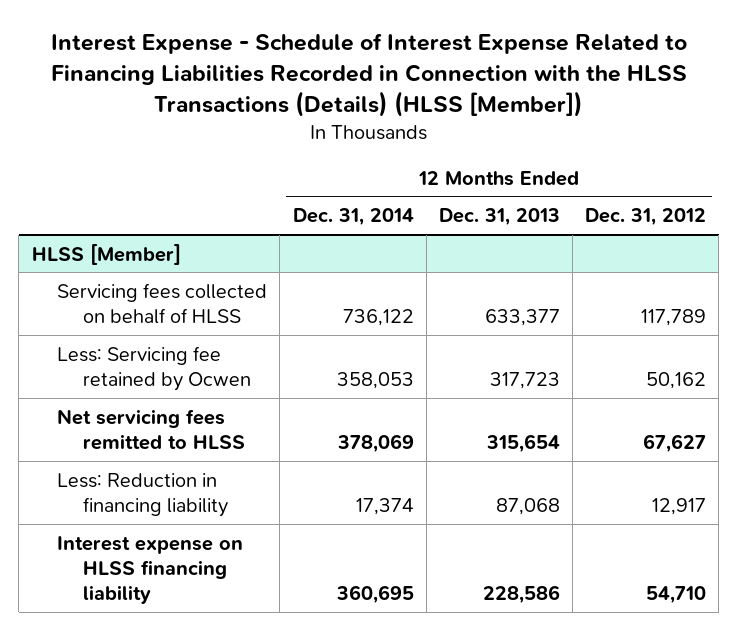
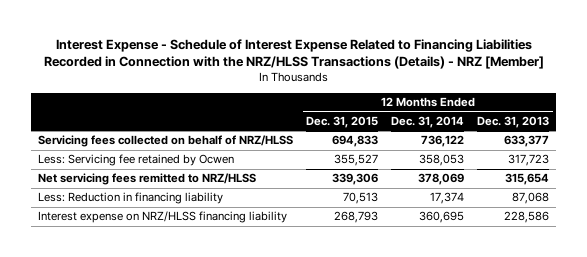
[50,33,687,118] Interest Expense - Schedule of Interest Expense Related to Financing Liabilities Recorded in Connection with the HLSS Transactions (Details) (HLSS [Member]) -> [43,38,544,70] Interest Expense - Schedule of Interest Expense Related to Financing Liabilities Recorded in Connection with the NRZ/HLSS Transactions (Details) - NRZ [Member]
[585,208,707,227] Dec. 31, 2012 -> none
none -> [306,115,379,128] Dec. 31, 2015
[31,243,181,265] HLSS [Member] -> none
[57,282,268,324] Servicing fees collected on behalf of HLSS -> [37,135,293,148] Servicing fees collected on behalf of NRZ/HLSS
[57,408,246,450] Net servicing fees remitted to HLSS -> [37,173,256,186] Net servicing fees remitted to NRZ/HLSS
[57,535,244,605] Interest expense on HLSS financing liability -> [37,211,287,224] Interest expense on NRZ/HLSS financing liability

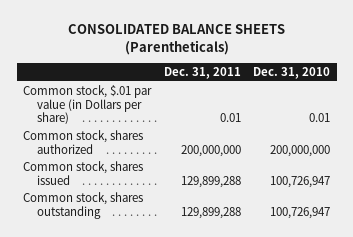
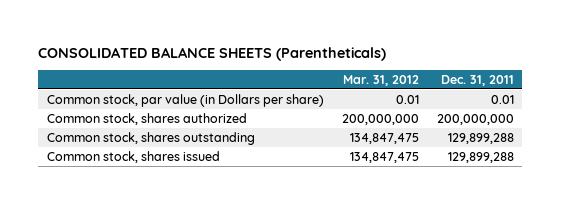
[253,67,331,80] Dec. 31, 2010 -> none
none -> [342,74,419,86] Mar. 31, 2012
[23,84,153,125] Common stock, $.01 par value (in Dollars per share) -> [47,93,325,107] Common stock, par value (in Dollars per share)
[23,160,144,185] Common stock, shares issued -> [47,150,221,163] Common stock, shares issued

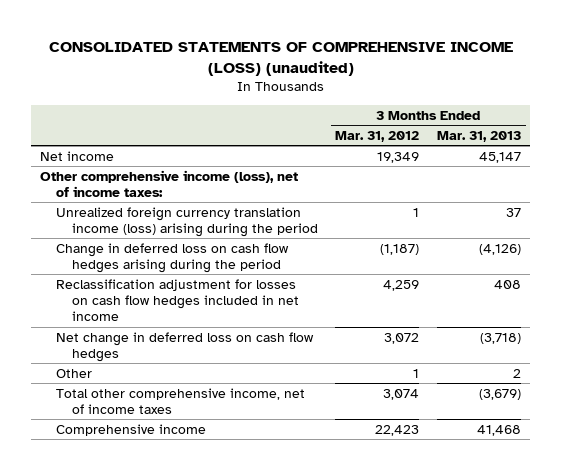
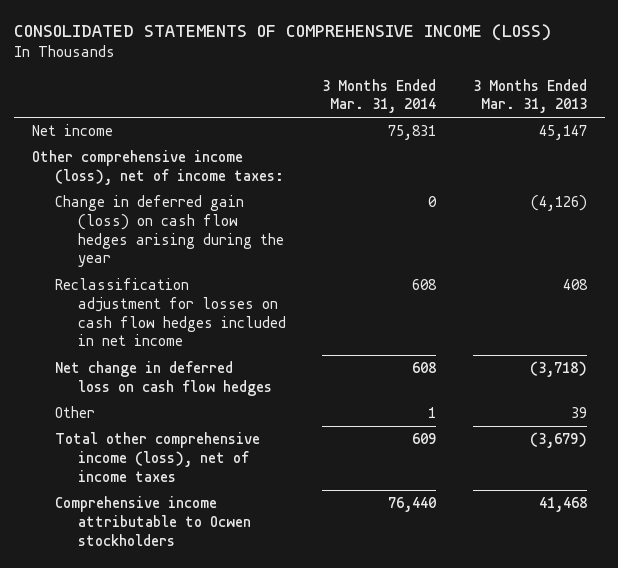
[48,42,513,77] CONSOLIDATED STATEMENTS OF COMPREHENSIVE INCOME (LOSS) (unaudited) -> [13,23,551,41] CONSOLIDATED STATEMENTS OF COMPREHENSIVE INCOME (LOSS)
[335,130,420,142] Mar. 31, 2012 -> none
none -> [322,78,437,114] 3 Months Ended Mar. 31, 2014
[55,206,318,237] Unrealized foreign currency translation income (loss) arising during the period -> none
[55,242,289,273] Change in deferred loss on cash flow hedges arising during the period -> [54,195,284,268] Change in deferred gain (loss) on cash flow hedges arising during the year
[513,368,522,378] 2 -> [570,407,587,419] 39
[55,387,305,414] Total other comprehensive income, net of income taxes -> [54,432,260,482] Total other comprehensive income (loss), net of income taxes
[55,423,206,436] Comprehensive income -> [54,496,251,546] Comprehensive income attributable to Ocwen stockholders

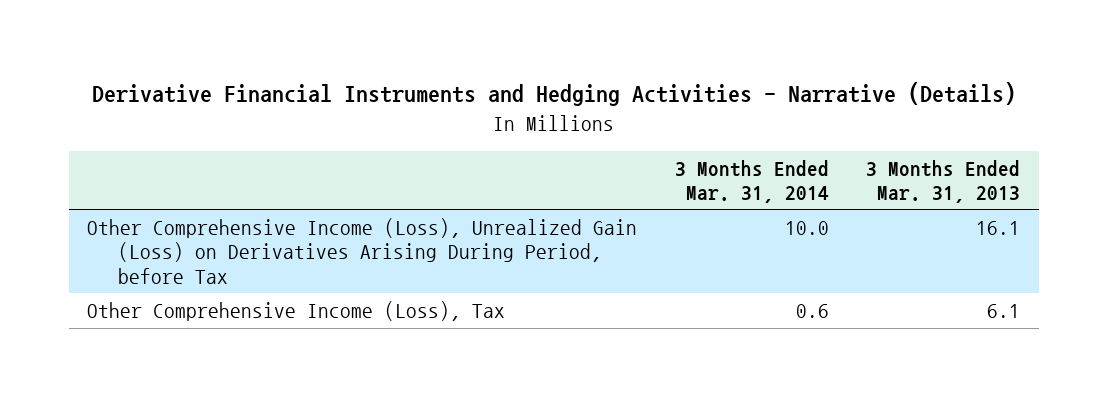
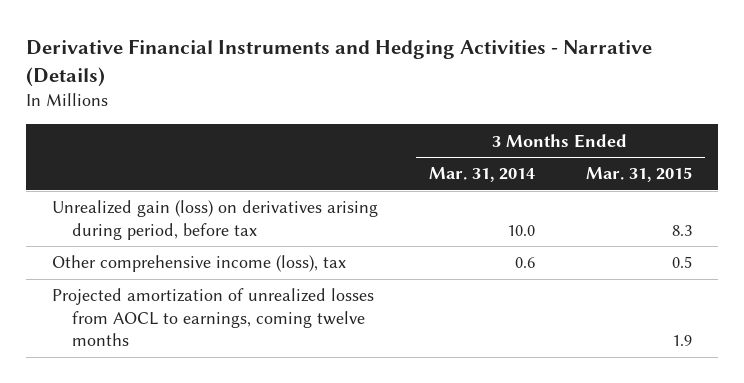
[866,159,1021,203] 3 Months Ended Mar. 31, 2013 -> none
none -> [586,167,693,183] Mar. 31, 2015
[87,217,638,284] Other Comprehensive Income (Loss), Unrealized Gain (Loss) on Derivatives Arising During Period, before Tax -> [51,200,378,240] Unrealized gain (loss) on derivatives arising during period, before tax
[87,300,506,321] Other Comprehensive Income (Loss), Tax -> [51,255,346,273] Other comprehensive income (loss), tax
none -> [51,288,374,347] Projected amortization of unrealized losses from AOCL to earnings, coming twelve months

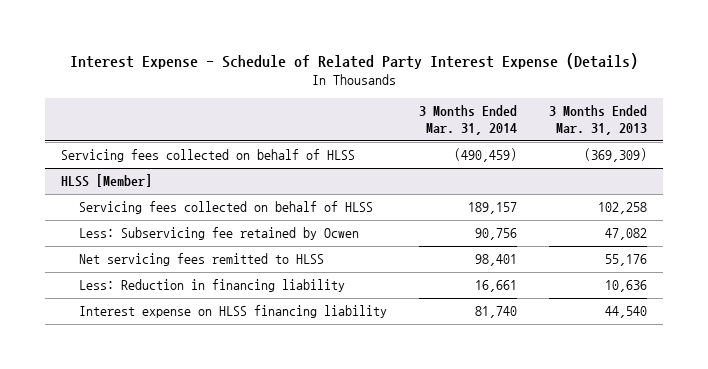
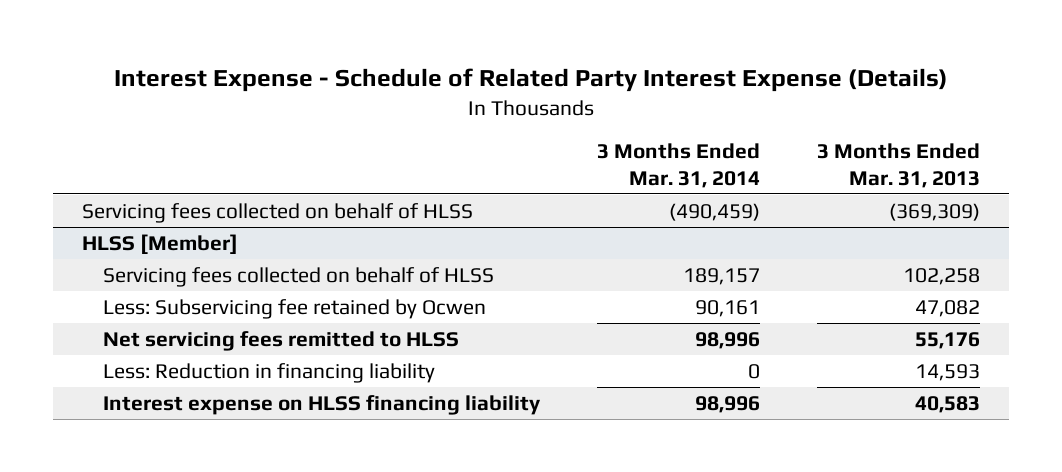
[474,228,517,241] 90,756 -> [695,299,761,317] 90,161
[474,254,517,267] 98,401 -> [695,331,761,349] 98,996
[474,280,517,293] 16,661 -> [748,363,761,379] 0
[604,280,647,293] 10,636 -> [915,363,981,381] 14,593
[474,306,517,319] 81,740 -> [695,395,761,413] 98,996
[604,306,647,319] 44,540 -> [915,395,981,413] 40,583

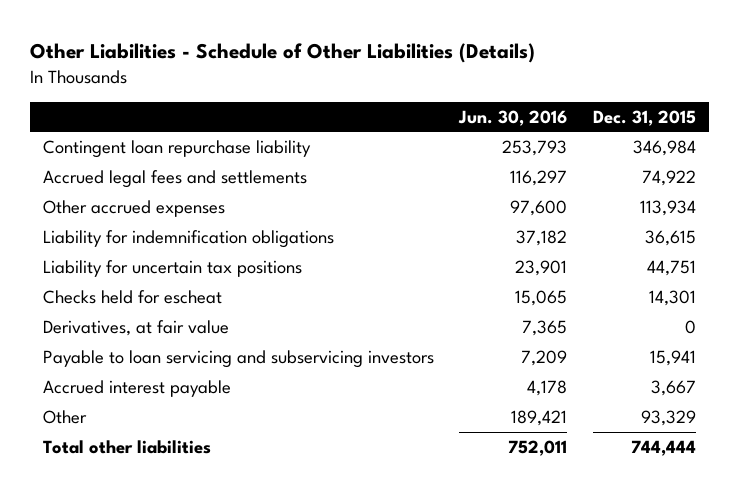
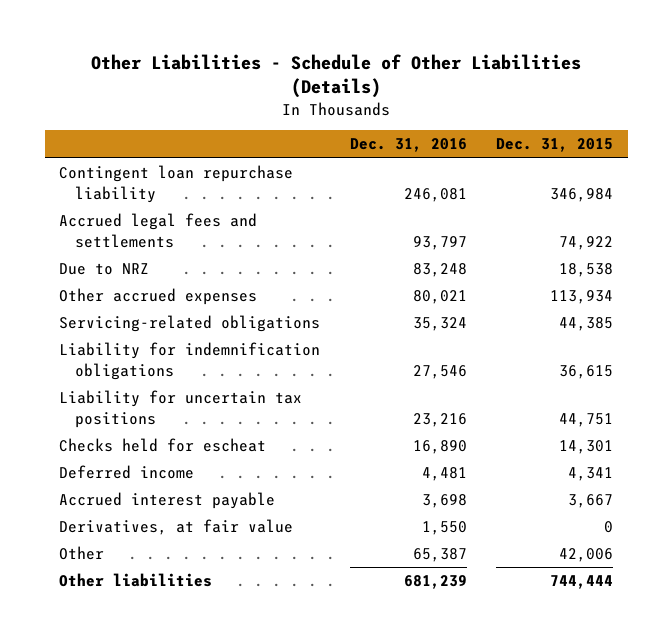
[458,109,568,126] Jun. 30, 2016 -> none
none -> [349,138,467,153] Dec. 31, 2016
none -> [59,263,150,276] Due to NRZ
none -> [59,315,321,333] Servicing-related obligations
[42,349,434,368] Payable to loan servicing and subservicing investors -> none
none -> [59,465,195,480] Deferred income
[42,319,229,336] Derivatives, at fair value -> [59,519,294,536] Derivatives, at fair value
[641,409,697,426] 93,329 -> [558,548,613,563] 42,006
[42,439,211,454] Total other liabilities -> [59,573,213,588] Other liabilities

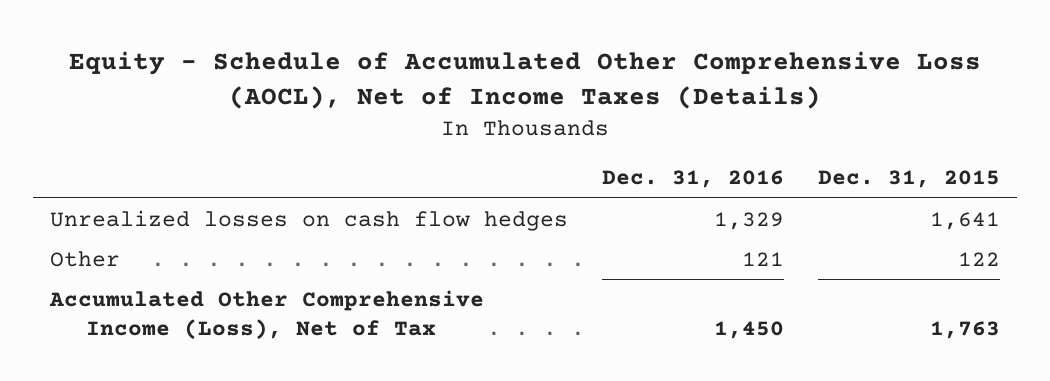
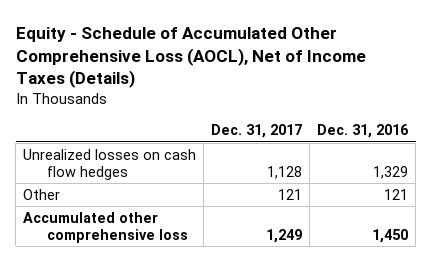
[817,170,1000,189] Dec. 31, 2015 -> none
none -> [211,124,303,139] Dec. 31, 2017
[49,289,485,340] Accumulated Other Comprehensive Income (Loss), Net of Tax -> [23,211,188,243] Accumulated other comprehensive loss

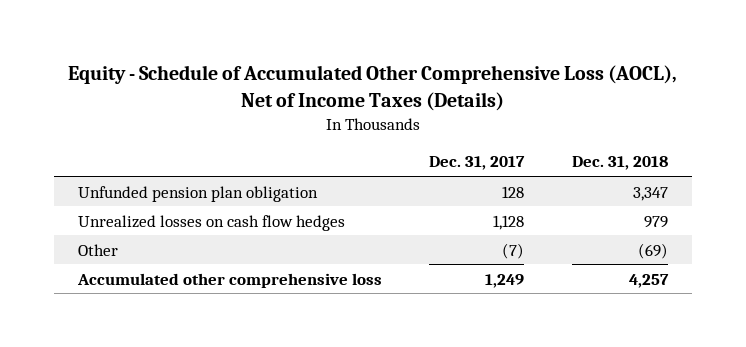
[317,124,410,139] Dec. 31, 2016 -> none
none -> [572,156,669,171] Dec. 31, 2018
none -> [77,185,318,202] Unfunded pension plan obligation
[278,188,303,200] 121 -> [502,242,525,259] (7)

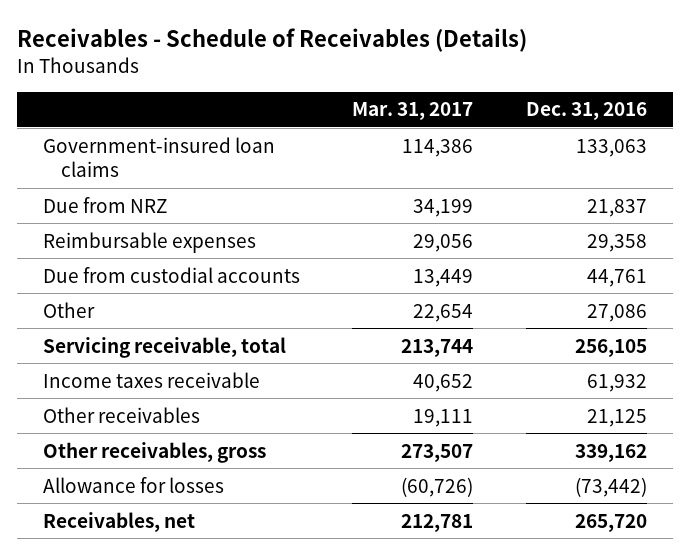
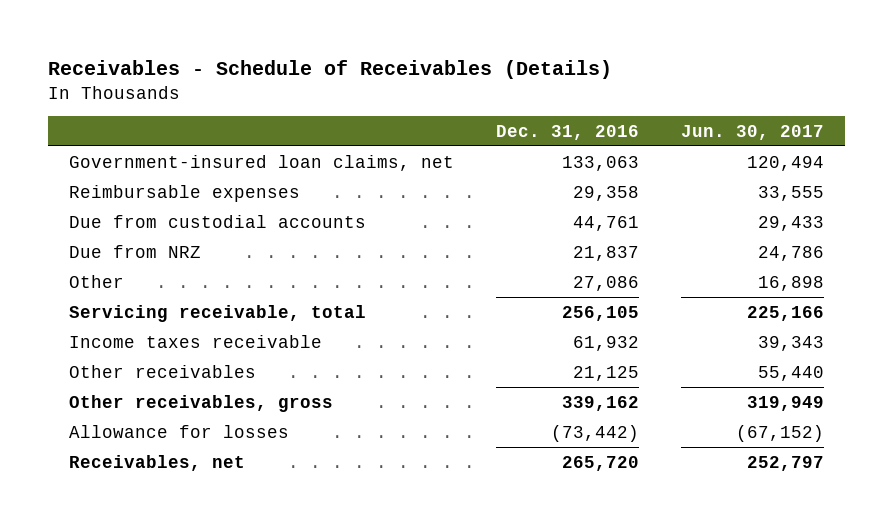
[352,102,474,121] Mar. 31, 2017 -> none
none -> [680,124,824,140] Jun. 30, 2017
[43,136,276,178] Government-insured loan claims -> [68,154,454,171] Government-insured loan claims, net
[43,196,168,213] Due from NRZ -> [68,244,201,258] Due from NRZ

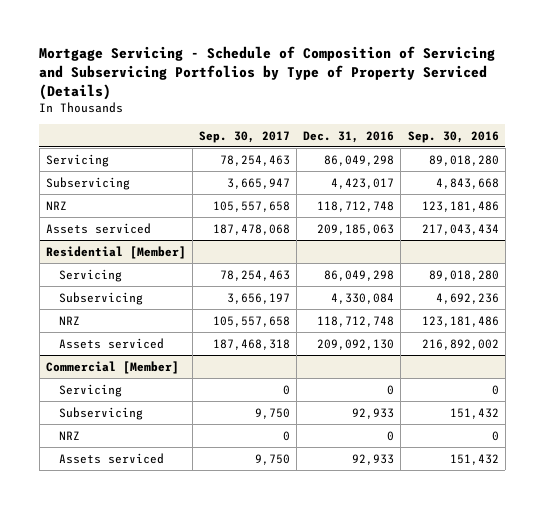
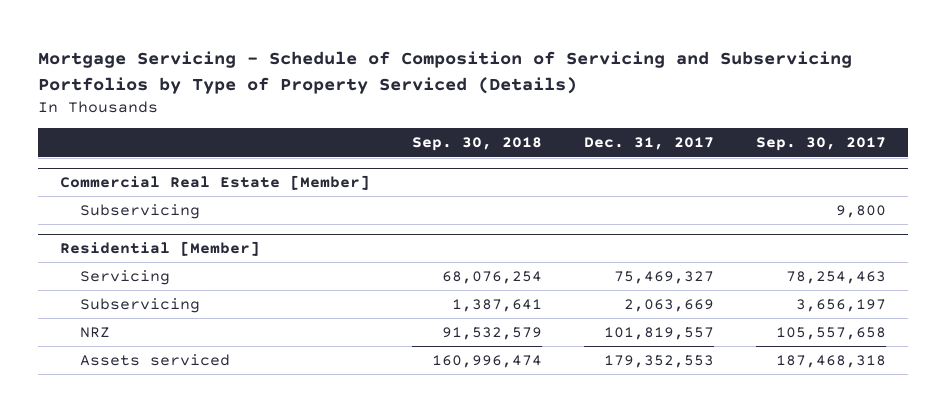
[303,130,395,143] Dec. 31, 2016 -> none
[407,130,499,143] Sep. 30, 2016 -> none
none -> [411,137,542,152] Sep. 30, 2018
none -> [584,137,715,151] Dec. 31, 2017
[45,153,109,167] Servicing -> none
[45,200,67,210] NRZ -> none
[45,222,151,234] Assets serviced -> none
none -> [59,175,370,191] Commercial Real Estate [Member]
[227,177,291,189] 3,665,947 -> [836,205,887,219] 9,800
[45,360,179,374] Commercial [Member] -> none
[59,383,123,397] Servicing -> none
[59,406,144,420] Subservicing -> none
[59,430,81,440] NRZ -> none
[59,452,165,464] Assets serviced -> none

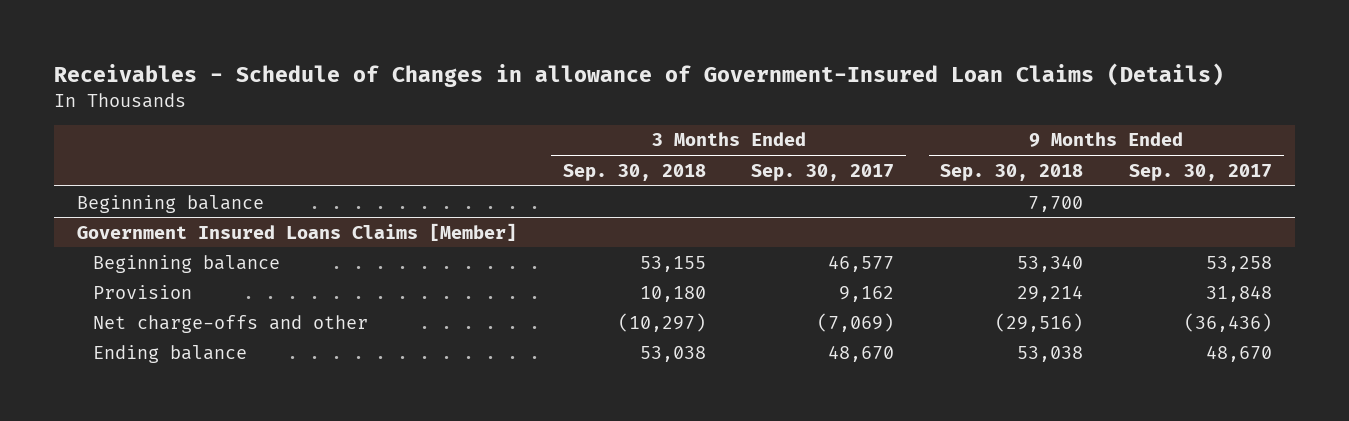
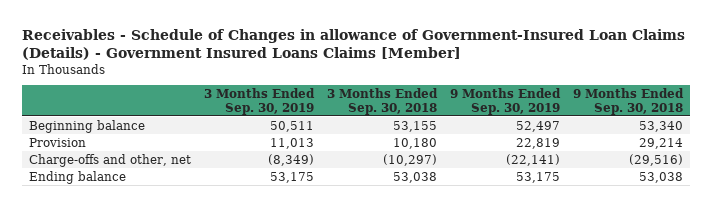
[54,63,1225,88] Receivables - Schedule of Changes in allowance of Government-Insured Loan Claims (Details) -> [21,29,685,61] Receivables - Schedule of Changes in allowance of Government-Insured Loan Claims (Details) - Government Insured Loans Claims [Member]
[751,163,895,181] Sep. 30, 2017 -> none
[1129,163,1273,181] Sep. 30, 2017 -> none
none -> [203,88,315,115] 3 Months Ended Sep. 30, 2019
none -> [450,88,562,115] 9 Months Ended Sep. 30, 2019
[76,194,264,213] Beginning balance -> none
[76,222,517,241] Government Insured Loans Claims [Member] -> none
[92,314,368,333] Net charge-offs and other -> [28,153,191,167] Charge-offs and other, net

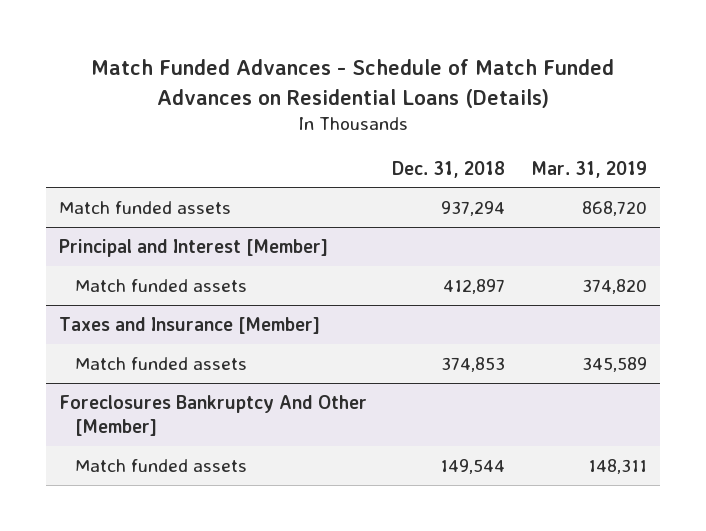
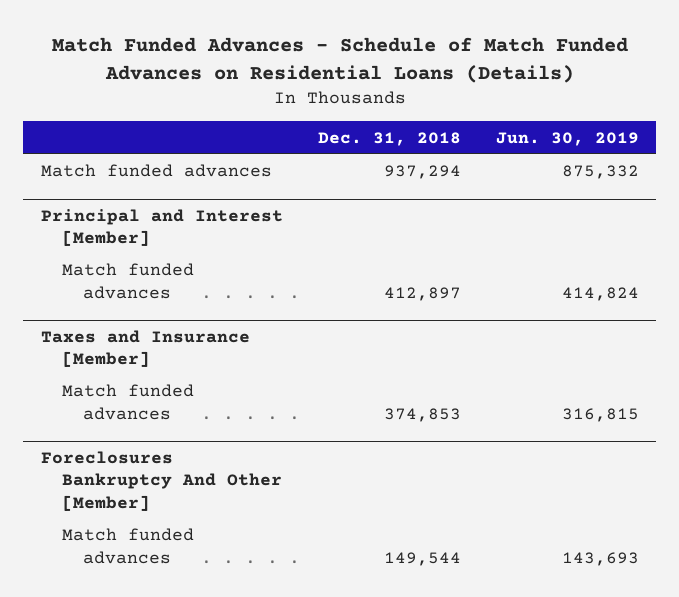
[530,160,647,178] Mar. 31, 2019 -> none
none -> [495,131,639,146] Jun. 30, 2019
[58,200,231,214] Match funded assets -> [40,164,272,178] Match funded advances
[75,278,248,292] Match funded assets -> [61,263,194,300] Match funded advances
[75,356,248,370] Match funded assets -> [61,384,194,421] Match funded advances
[75,458,248,472] Match funded assets -> [61,528,194,565] Match funded advances

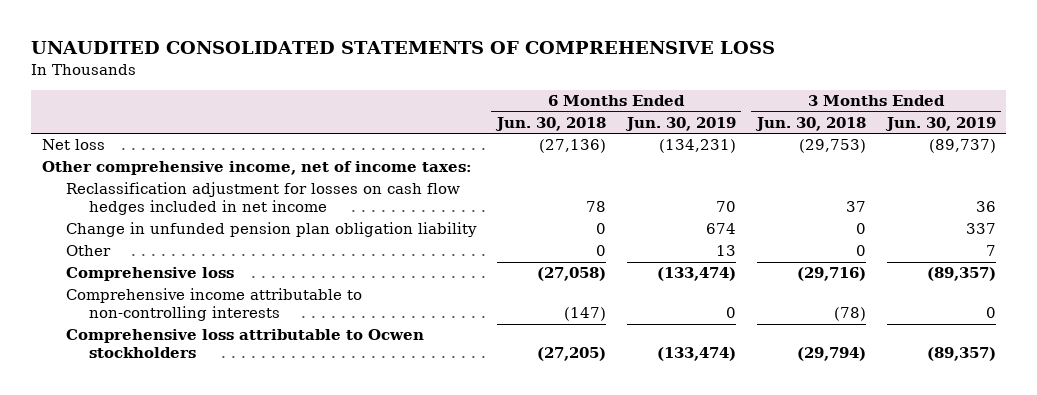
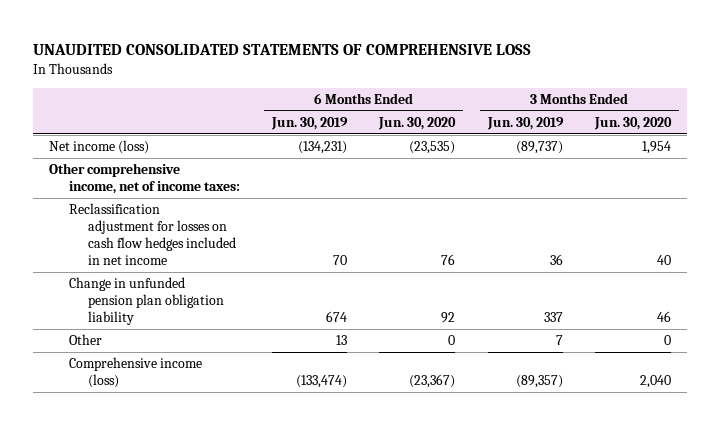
[494,117,606,132] Jun. 30, 2018 -> none
[754,117,866,132] Jun. 30, 2018 -> none
none -> [378,117,457,131] Jun. 30, 2020
none -> [593,117,672,131] Jun. 30, 2020
[41,139,105,151] Net loss -> [49,140,150,155] Net income (loss)
[65,267,234,282] Comprehensive loss -> none
[65,288,362,322] Comprehensive income attributable to non-controlling interests -> none
[65,329,424,359] Comprehensive loss attributable to Ocwen stockholders -> [68,357,202,389] Comprehensive income (loss)

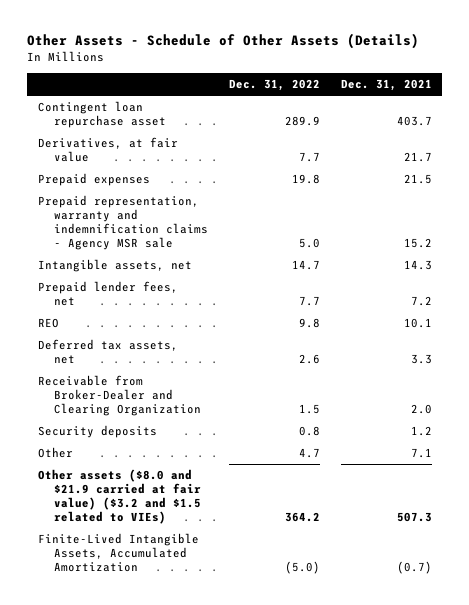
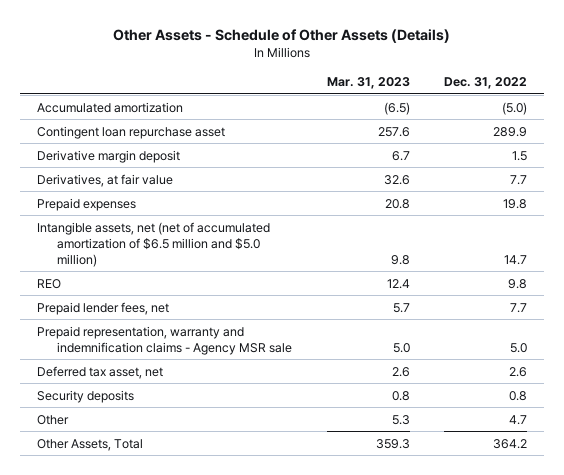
[340,78,432,91] Dec. 31, 2021 -> none
none -> [326,77,410,90] Mar. 31, 2023
none -> [37,101,184,113] Accumulated amortization
none -> [37,149,181,163] Derivative margin deposit
[37,259,192,273] Intangible assets, net -> [37,221,271,267] Intangible assets, net (net of accumulated amortization of $6.5 million and $5.0 million)
[37,375,201,417] Receivable from Broker-Dealer and Clearing Organization -> none
[37,281,178,307] Prepaid lender fees, net -> [37,301,170,315] Prepaid lender fees, net
[37,195,208,250] Prepaid representation, warranty and indemnification claims - Agency MSR sale -> [37,325,293,355] Prepaid representation, warranty and indemnification claims - Agency MSR sale
[37,339,178,365] Deferred tax assets, net -> [37,365,164,379] Deferred tax asset, net
[37,533,199,573] Finite-Lived Intangible Assets, Accumulated Amortization -> none
[37,469,201,524] Other assets ($8.0 and $21.9 carried at fair value) ($3.2 and $1.5 related to VIEs) -> [37,438,144,451] Other Assets, Total

